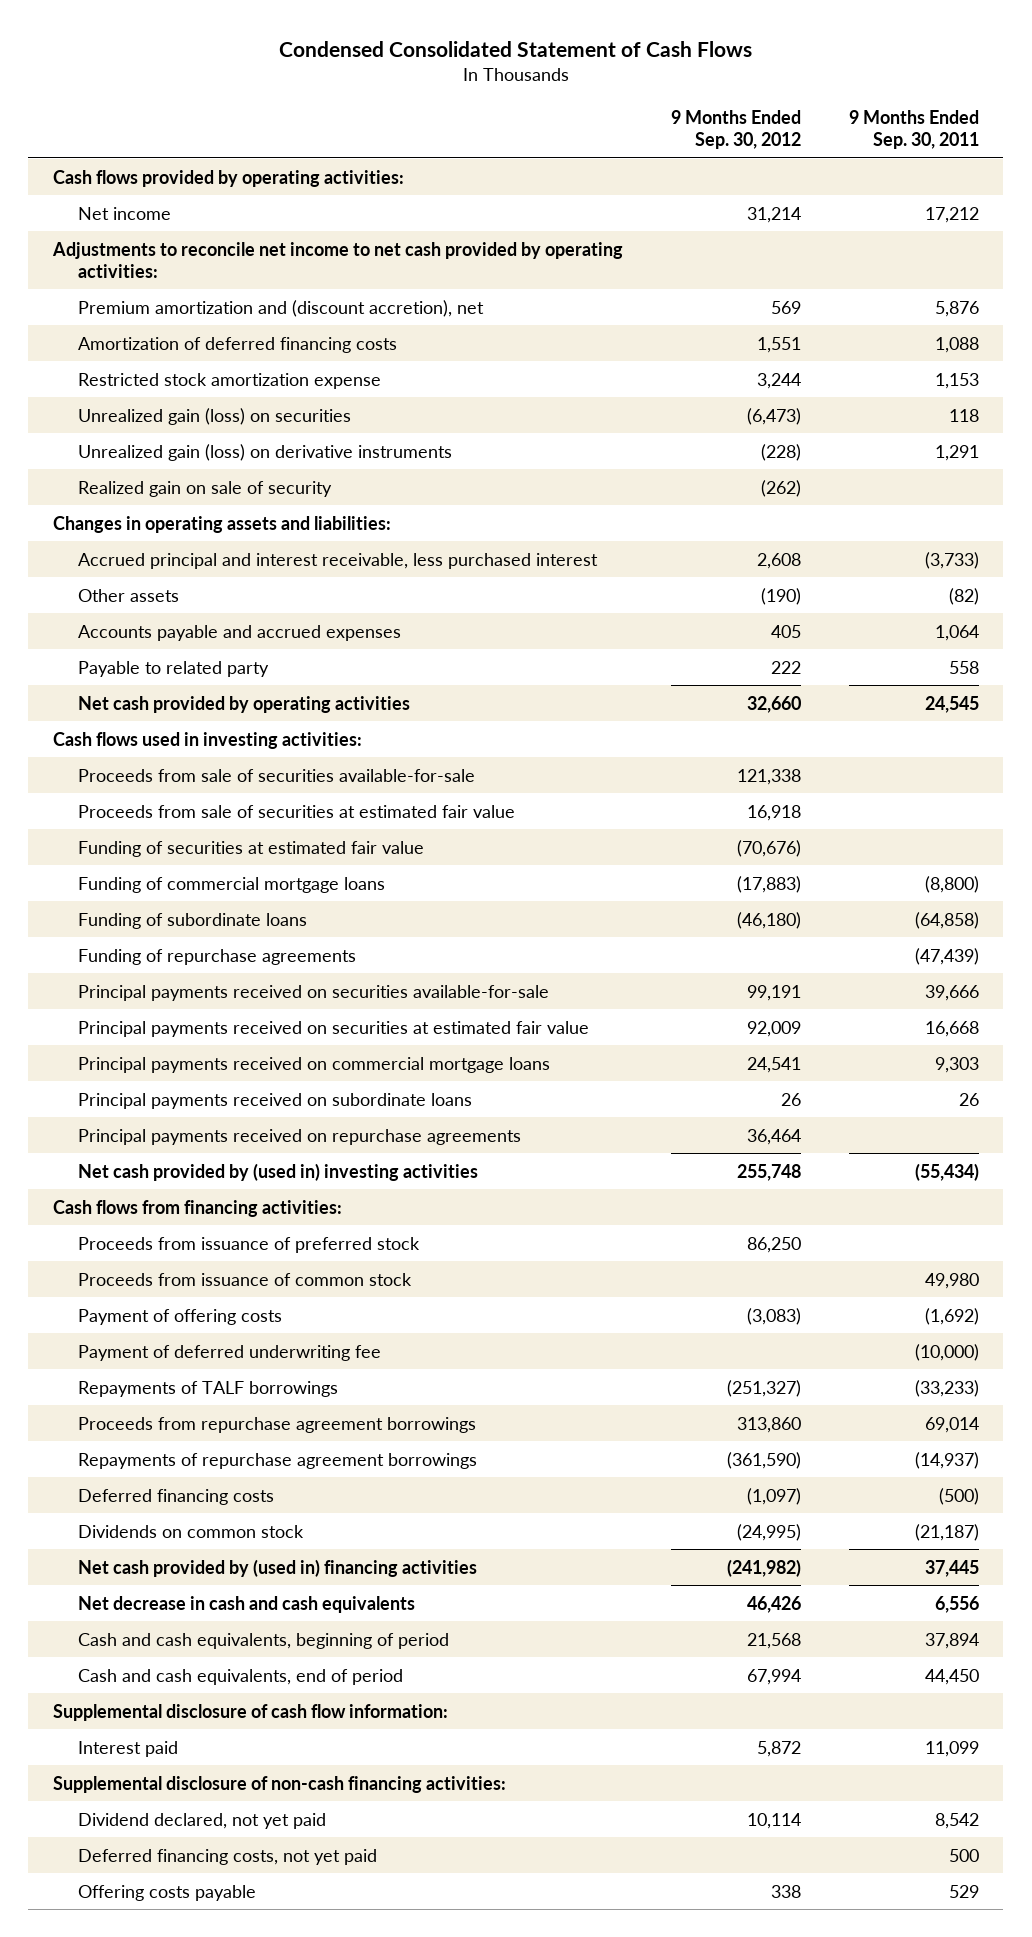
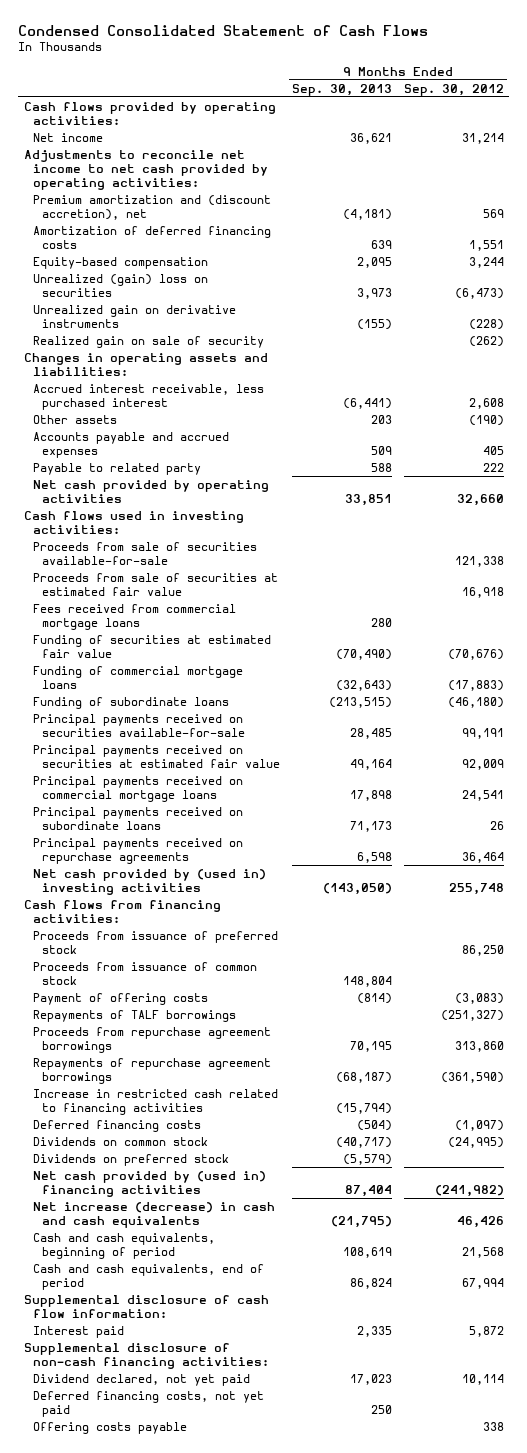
[849,110,980,150] 9 Months Ended Sep. 30, 2011 -> none
none -> [292,83,393,96] Sep. 30, 2013
[77,372,381,389] Restricted stock amortization expense -> [32,256,208,269] Equity-based compensation
[77,407,351,425] Unrealized gain (loss) on securities -> [32,273,208,297] Unrealized (gain) loss on securities
[77,443,452,461] Unrealized gain (loss) on derivative instruments -> [32,304,236,328] Unrealized gain on derivative instruments
[77,552,598,569] Accrued principal and interest receivable, less purchased interest -> [32,383,264,410] Accrued interest receivable, less purchased interest
none -> [32,603,236,630] Fees received from commercial mortgage loans
[77,948,356,965] Funding of repurchase agreements -> none
[77,1344,381,1361] Payment of deferred underwriting fee -> none
none -> [32,1088,278,1115] Increase in restricted cash related to financing activities
none -> [32,1153,229,1166] Dividends on preferred stock
[77,1595,415,1613] Net decrease in cash and cash equivalents -> [32,1201,275,1228] Net increase (decrease) in cash and cash equivalents

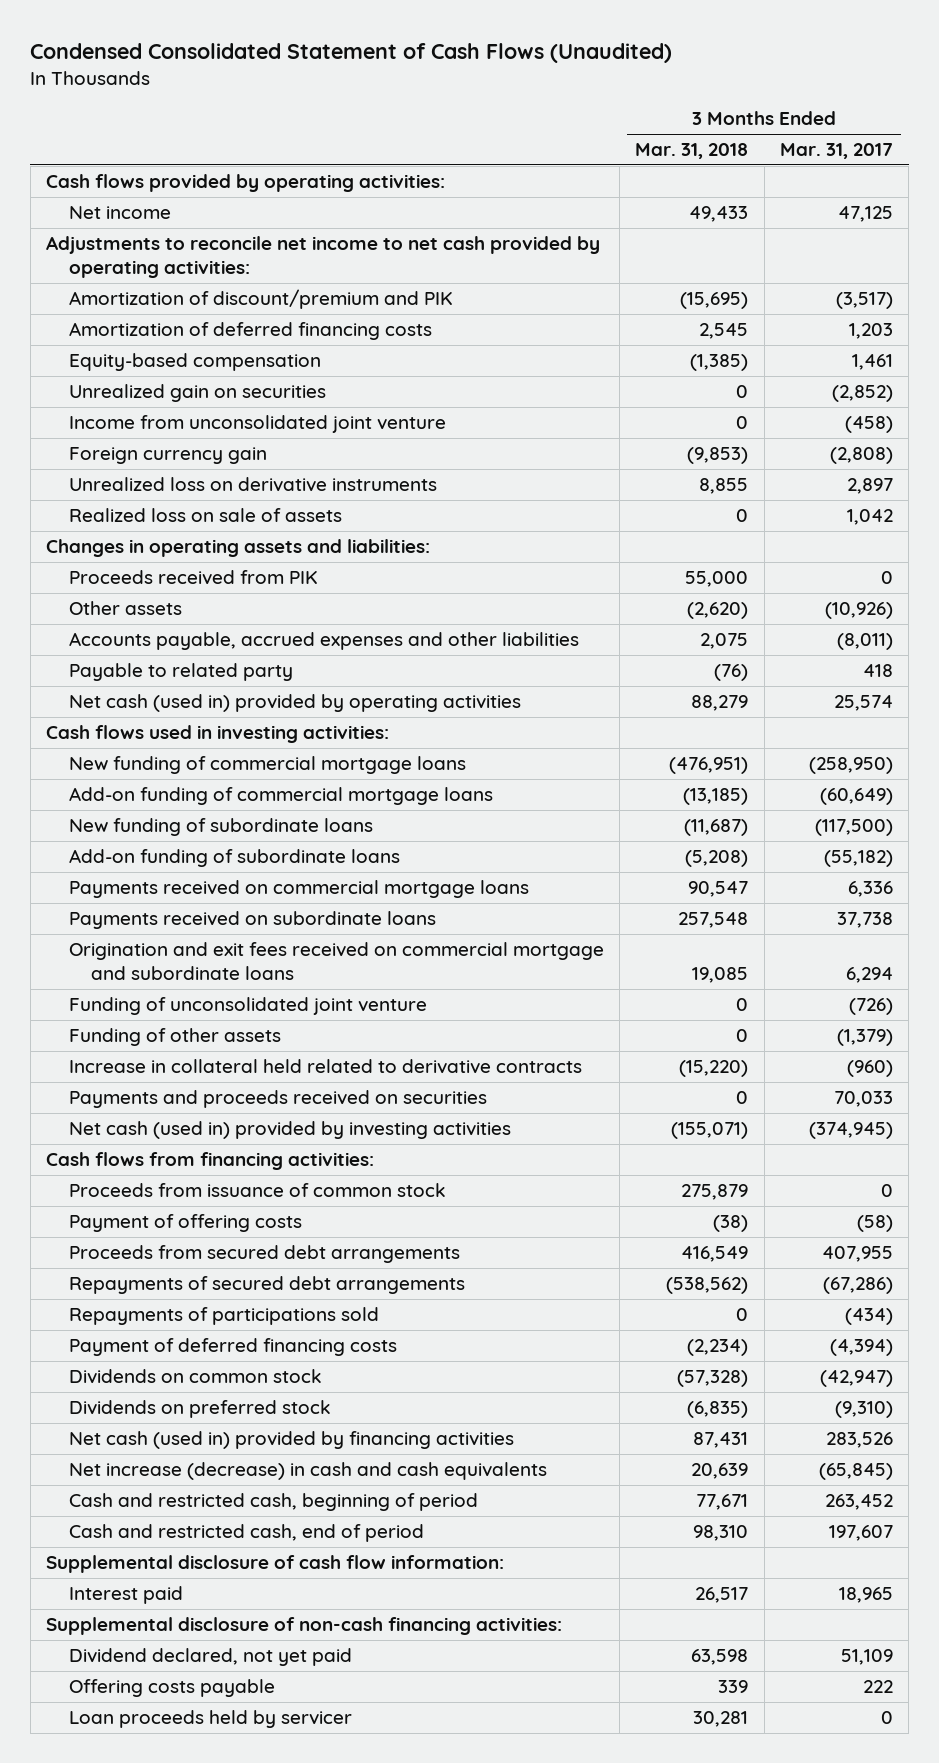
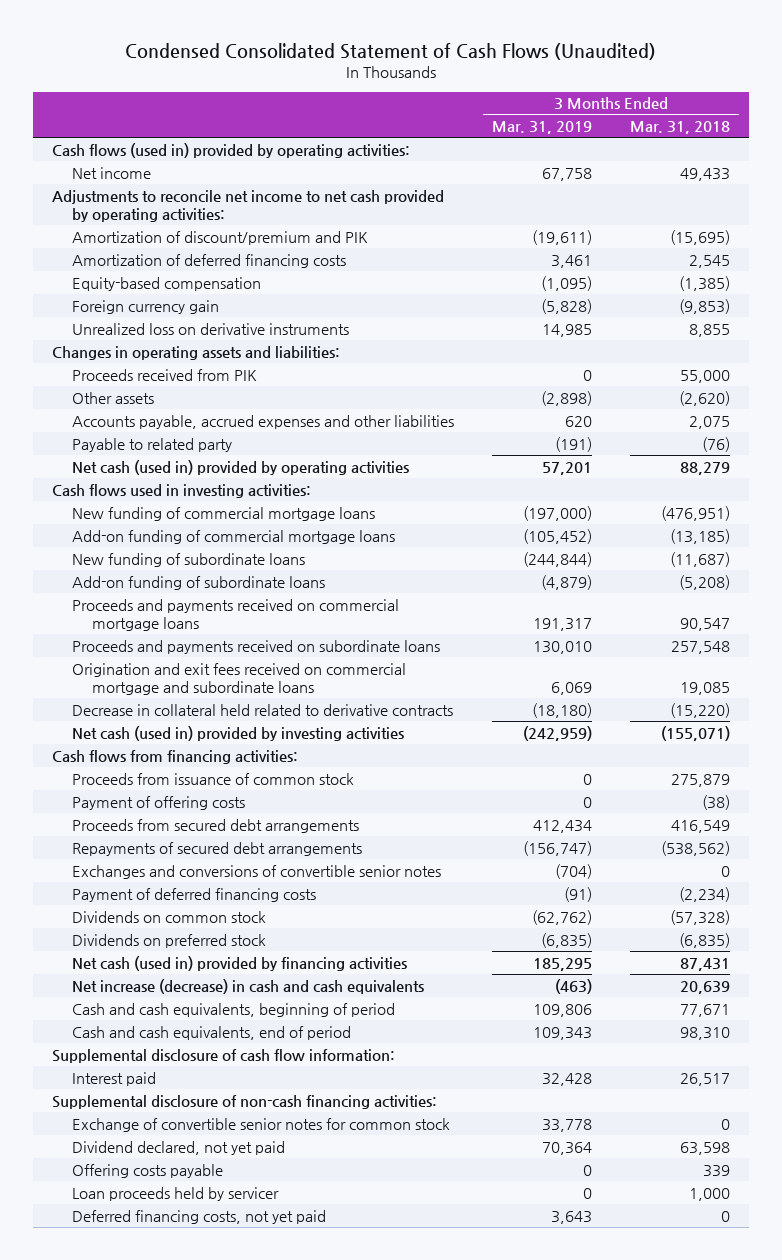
[779,143,893,160] Mar. 31, 2017 -> none
none -> [491,121,592,135] Mar. 31, 2019
[46,174,446,193] Cash flows provided by operating activities: -> [52,142,411,158] Cash flows (used in) provided by operating activities:
[68,384,326,403] Unrealized gain on securities -> none
[68,415,446,434] Income from unconsolidated joint venture -> none
[68,508,342,523] Realized loss on sale of assets -> none
[68,880,529,899] Payments received on commercial mortgage loans -> [72,598,400,631] Proceeds and payments received on commercial mortgage loans
[68,911,436,930] Payments received on subordinate loans -> [72,639,441,654] Proceeds and payments received on subordinate loans
[68,997,427,1016] Funding of unconsolidated joint venture -> none
[68,1028,281,1047] Funding of other assets -> none
[68,1090,487,1109] Payments and proceeds received on securities -> none
[68,1059,582,1075] Increase in collateral held related to derivative contracts -> [72,703,454,716] Decrease in collateral held related to derivative contracts
[68,1307,379,1326] Repayments of participations sold -> none
none -> [72,864,442,879] Exchanges and conversions of convertible senior notes
[68,1493,478,1512] Cash and restricted cash, beginning of period -> [72,1002,396,1017] Cash and cash equivalents, beginning of period
[68,1524,424,1543] Cash and restricted cash, end of period -> [72,1025,352,1040] Cash and cash equivalents, end of period
none -> [72,1117,451,1132] Exchange of convertible senior notes for common stock
[693,1711,749,1728] 30,281 -> [688,1187,730,1201] 1,000
none -> [72,1209,327,1224] Deferred financing costs, not yet paid

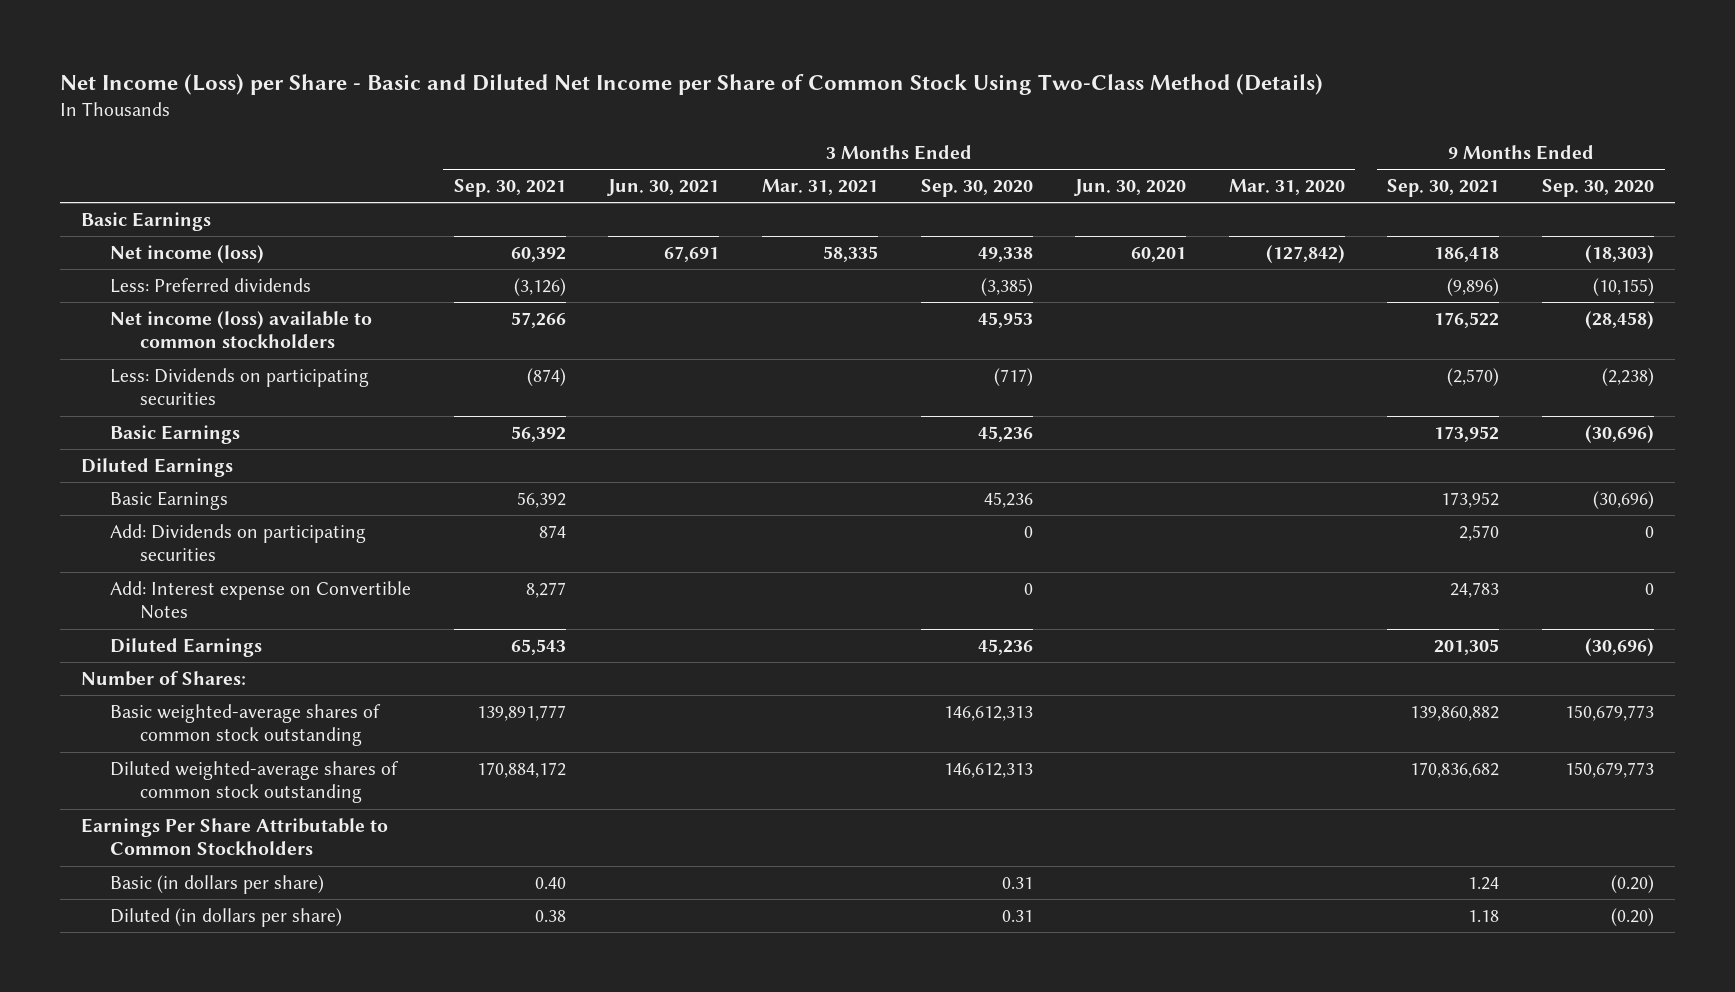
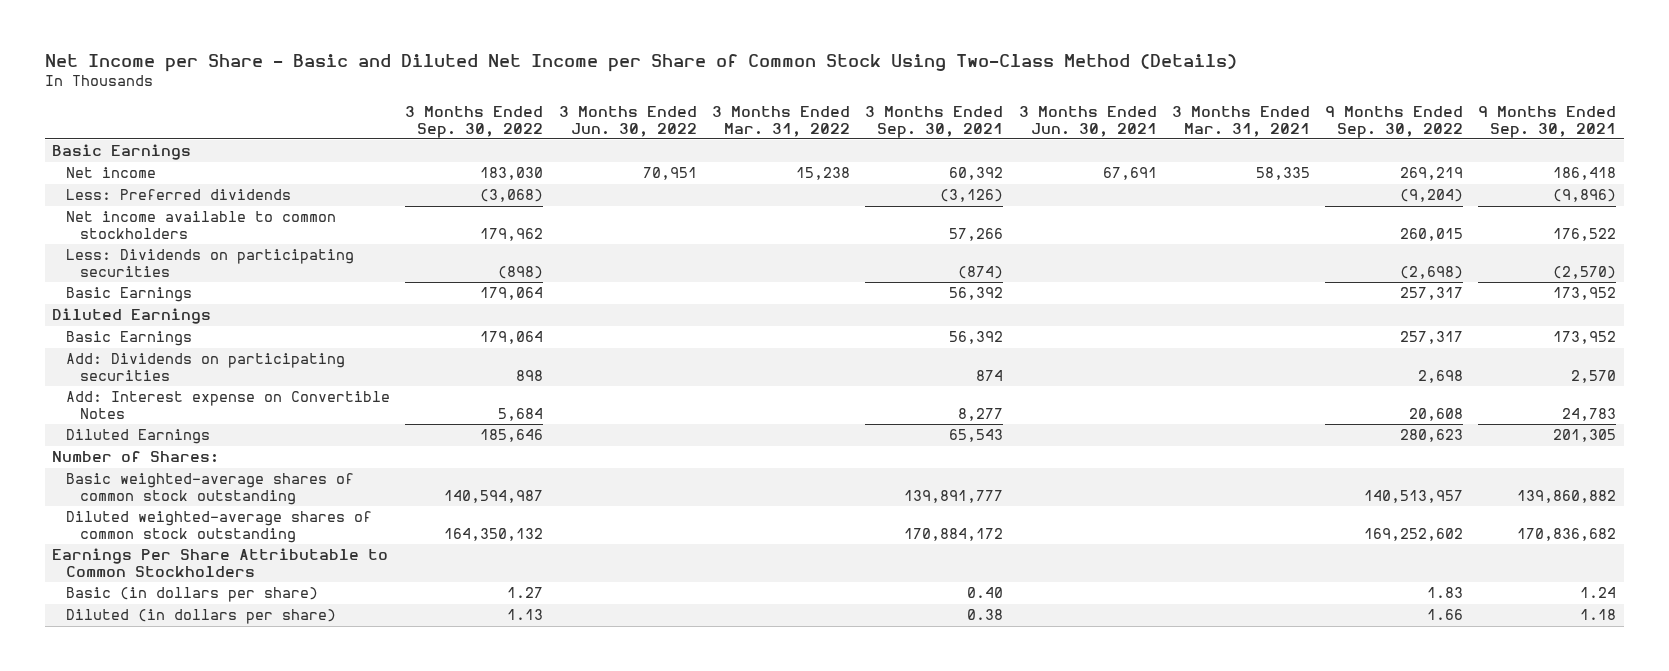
[59,74,1323,96] Net Income (Loss) per Share - Basic and Diluted Net Income per Share of Common Stock Using Two-Class Method (Details) -> [44,54,1237,73] Net Income per Share - Basic and Diluted Net Income per Share of Common Stock Using Two-Class Method (Details)
[920,179,1033,198] Sep. 30, 2020 -> none
[1074,179,1187,197] Jun. 30, 2020 -> none
[1228,179,1345,196] Mar. 31, 2020 -> none
[1541,179,1654,198] Sep. 30, 2020 -> none
none -> [405,105,544,138] 3 Months Ended Sep. 30, 2022
none -> [558,105,697,137] 3 Months Ended Jun. 30, 2022
none -> [712,105,851,137] 3 Months Ended Mar. 31, 2022
none -> [1325,105,1464,138] 9 Months Ended Sep. 30, 2022
[110,244,265,263] Net income (loss) -> [66,167,157,179] Net income
[110,310,373,349] Net income (loss) available to common stockholders -> [66,211,337,239] Net income available to common stockholders

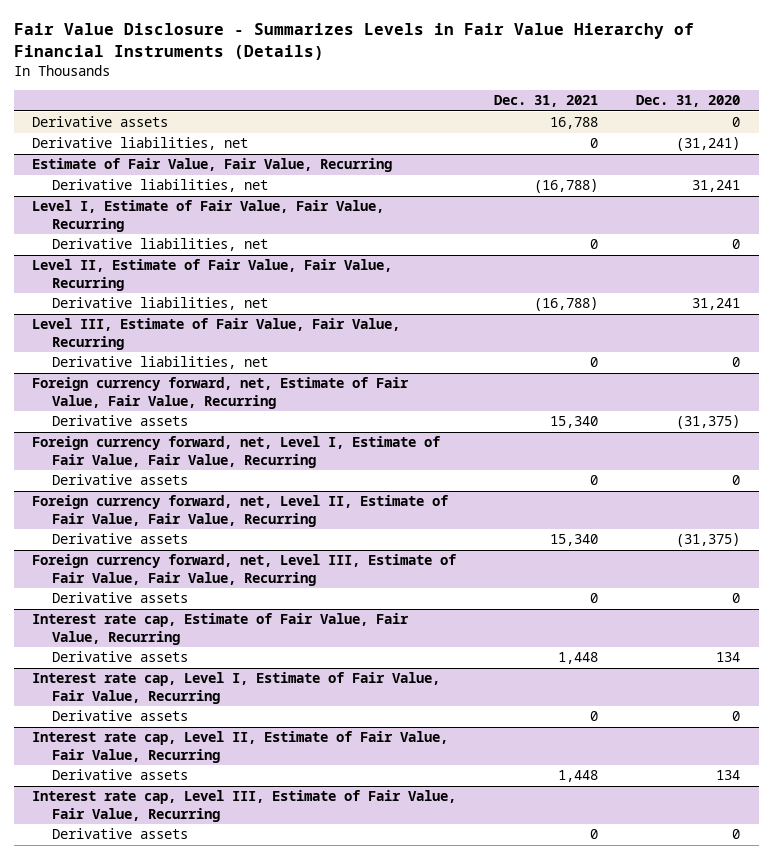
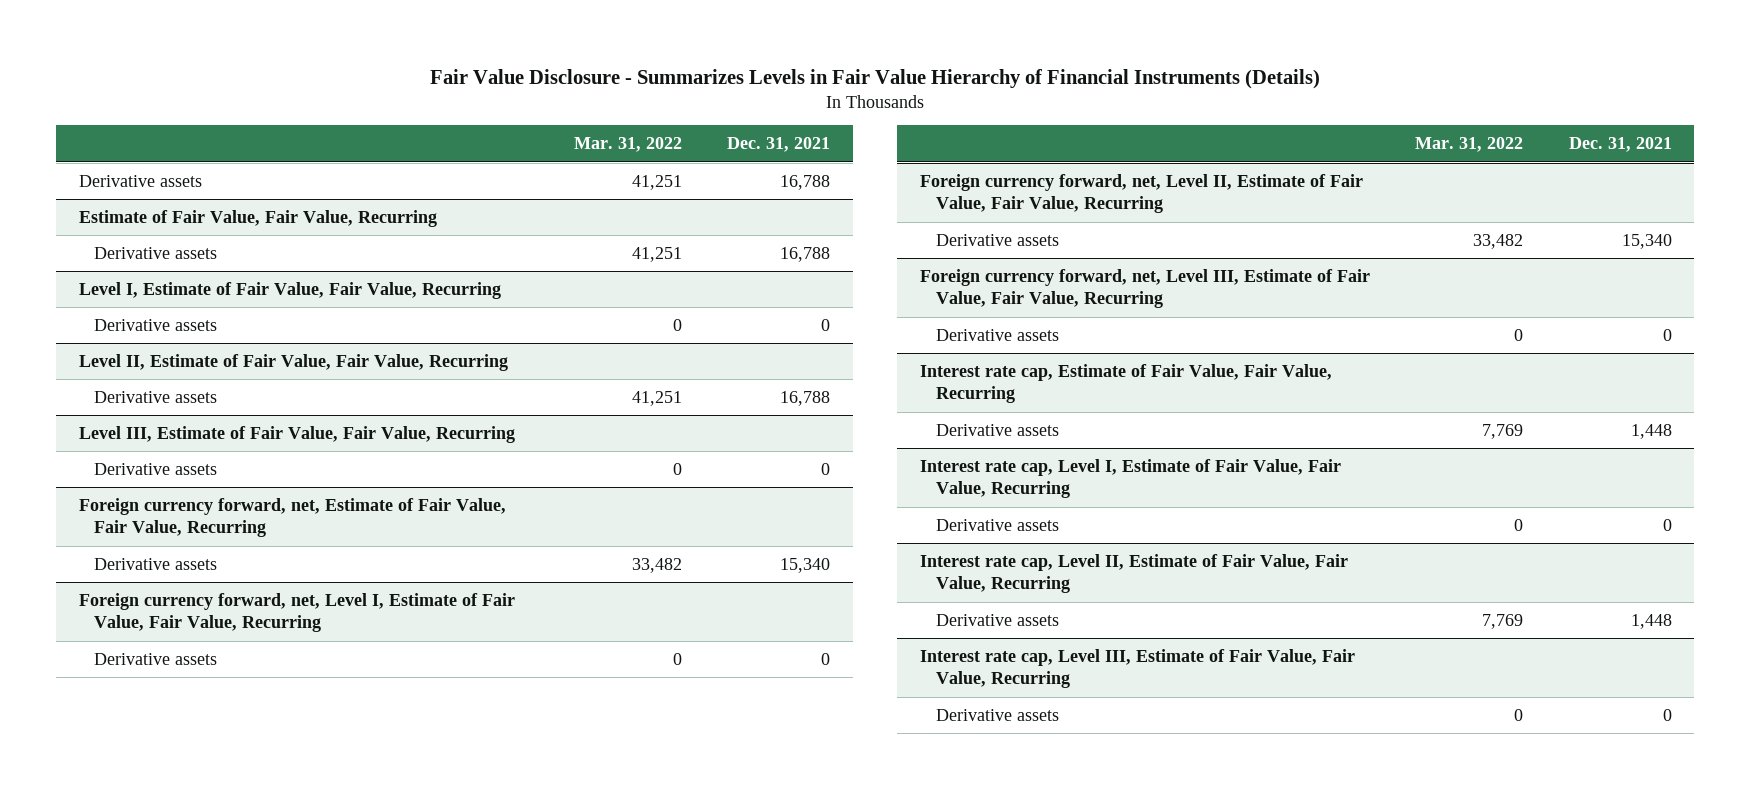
[636,95,741,108] Dec. 31, 2020 -> none
none -> [573,137,682,153] Mar. 31, 2022
[32,137,249,151] Derivative liabilities, net -> none
[51,179,268,193] Derivative liabilities, net -> none
none -> [94,246,218,259] Derivative assets
[51,238,268,252] Derivative liabilities, net -> none
none -> [94,318,218,331] Derivative assets
[51,297,268,311] Derivative liabilities, net -> none
none -> [94,390,218,403] Derivative assets
[51,356,268,370] Derivative liabilities, net -> none
none -> [94,462,218,475] Derivative assets

